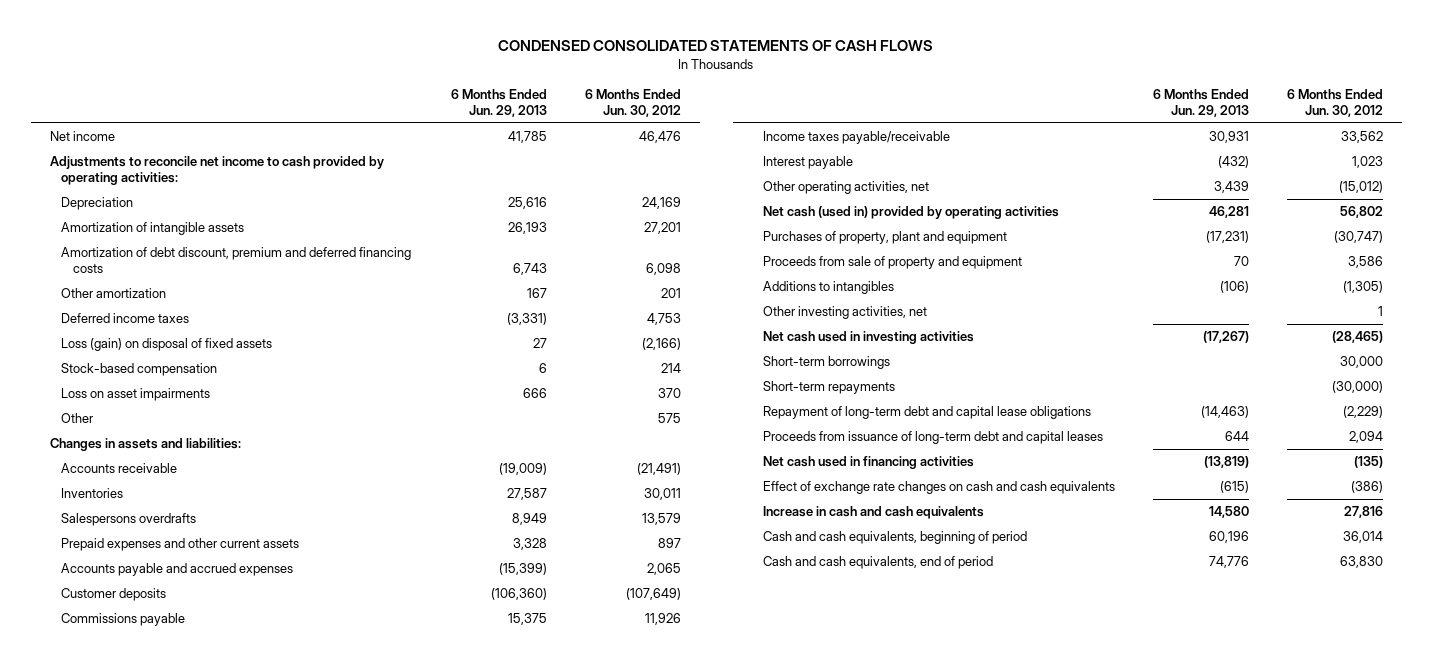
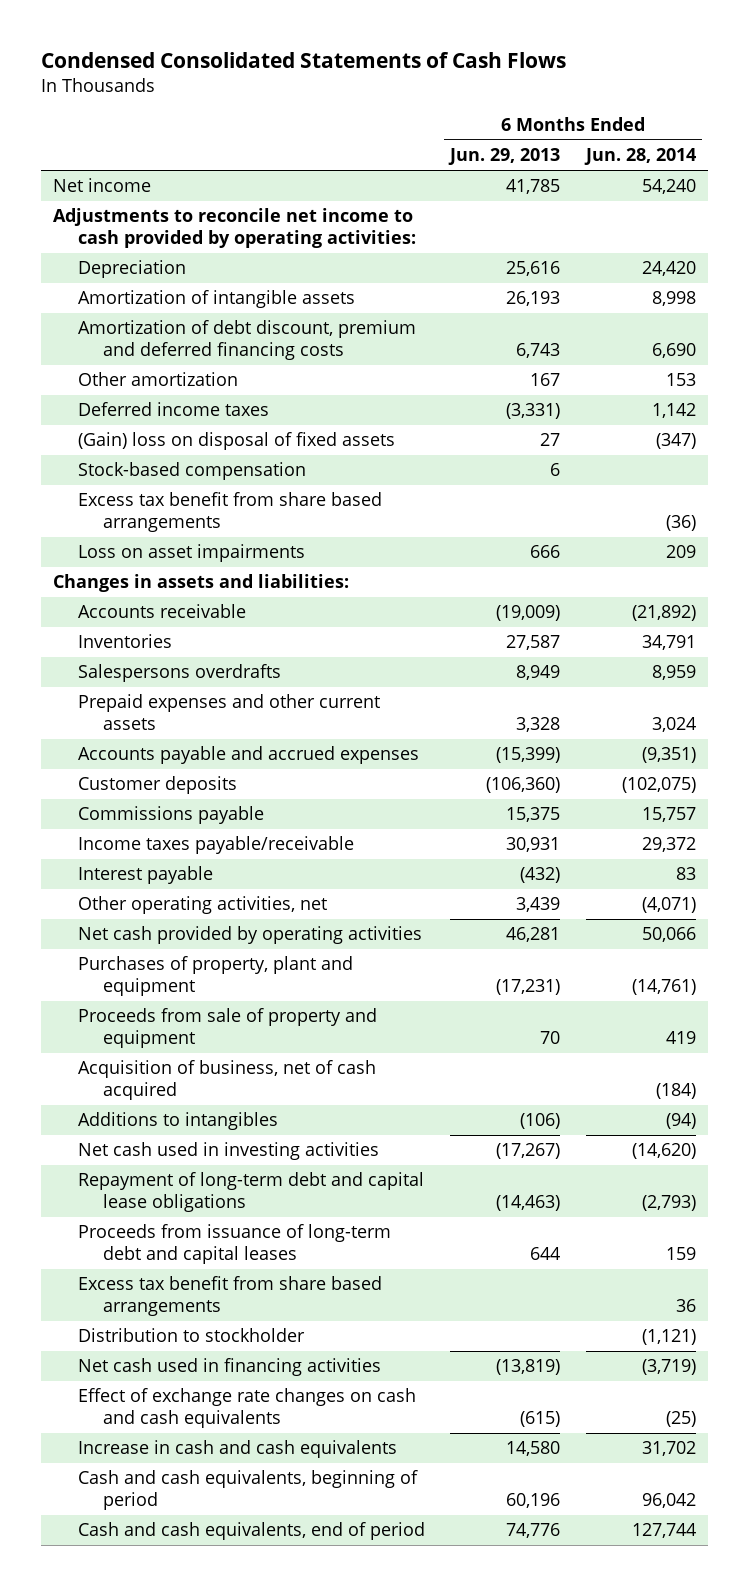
[498,39,934,51] CONDENSED CONSOLIDATED STATEMENTS OF CASH FLOWS -> [40,51,566,68] Condensed Consolidated Statements of Cash Flows
[584,89,681,117] 6 Months Ended Jun. 30, 2012 -> none
none -> [583,148,696,166] Jun. 28, 2014
[61,338,273,352] Loss (gain) on disposal of fixed assets -> [78,432,396,451] (Gain) loss on disposal of fixed assets
none -> [78,492,383,532] Excess tax benefit from share based arrangements
[61,413,94,424] Other -> none
[763,206,1060,220] Net cash (used in) provided by operating activities -> [78,926,423,945] Net cash provided by operating activities
none -> [78,1060,377,1100] Acquisition of business, net of cash acquired
[763,306,928,320] Other investing activities, net -> none
[763,356,891,370] Short-term borrowings -> none
[763,381,896,395] Short-term repayments -> none
none -> [78,1276,383,1316] Excess tax benefit from share based arrangements
none -> [78,1328,306,1343] Distribution to stockholder

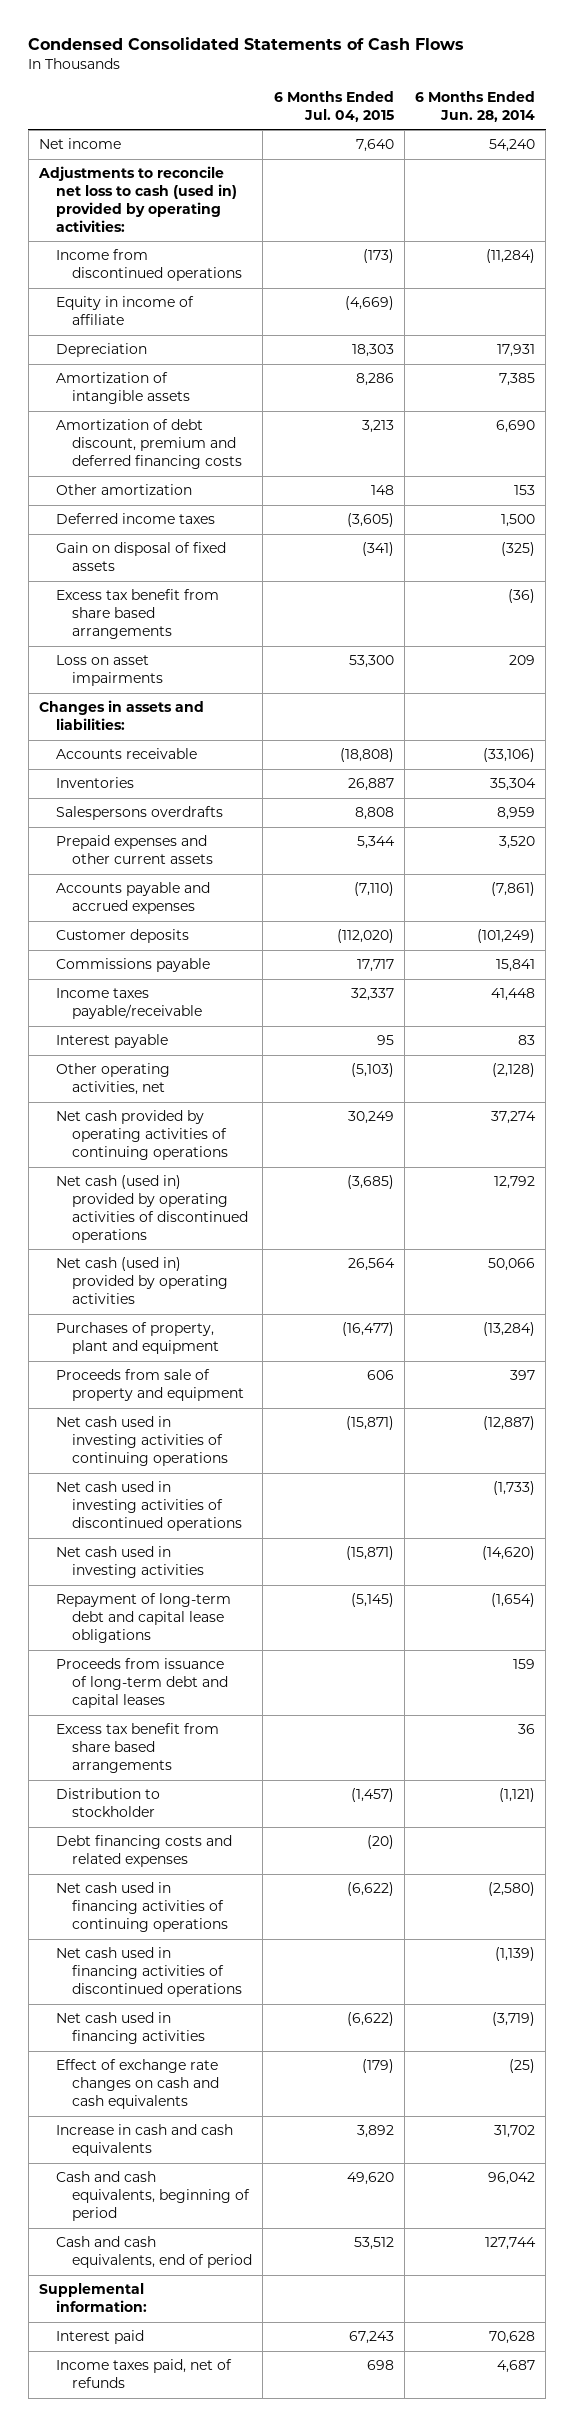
[448,148,561,166] Jun. 29, 2013 -> none
none -> [273,90,394,122] 6 Months Ended Jul. 04, 2015
[53,208,417,248] Adjustments to reconcile net income to cash provided by operating activities: -> [37,166,237,233] Adjustments to reconcile net loss to cash (used in) provided by operating activities:
none -> [55,249,243,282] Income from discontinued operations
none -> [55,296,194,326] Equity in income of affiliate
[641,261,696,277] 24,420 -> [497,344,536,358] 17,931
[651,291,696,307] 8,998 -> [499,373,536,387] 7,385
[78,462,307,481] Stock-based compensation -> none
[651,403,696,419] 1,142 -> [501,514,536,528] 1,500
[78,432,396,451] (Gain) loss on disposal of fixed assets -> [55,542,226,572] Gain on disposal of fixed assets
[655,433,696,450] (347) -> [501,542,536,557] (325)
[631,605,696,622] (21,892) -> [483,748,536,763] (33,106)
[641,635,696,651] 34,791 -> [490,778,537,792] 35,304
[651,716,696,732] 3,024 -> [499,836,536,850] 3,520
[641,747,696,764] (9,351) -> [491,882,536,897] (7,861)
[621,777,696,794] (102,075) -> [477,929,536,944] (101,249)
[641,807,696,823] 15,757 -> [496,959,536,973] 15,841
[641,837,696,853] 29,372 -> [491,988,536,1002] 41,448
[78,1060,377,1100] Acquisition of business, net of cash acquired -> none
[78,1112,279,1131] Additions to intangibles -> none
[641,897,696,914] (4,071) -> [492,1063,536,1078] (2,128)
[78,926,423,945] Net cash provided by operating activities -> [55,1110,229,1161] Net cash provided by operating activities of continuing operations
[641,927,696,943] 50,066 -> [491,1111,537,1125] 37,274
none -> [55,1175,249,1244] Net cash (used in) provided by operating activities of discontinued operations
none -> [55,1257,229,1305] Net cash (used in) provided by operating activities
[631,978,696,995] (14,761) -> [483,1322,536,1337] (13,284)
[665,1030,696,1044] 419 -> [510,1370,536,1381] 397
none -> [55,1416,229,1467] Net cash used in investing activities of continuing operations
none -> [55,1481,243,1532] Net cash used in investing activities of discontinued operations
[641,1194,696,1211] (2,793) -> [491,1593,536,1608] (1,654)
none -> [55,1835,232,1868] Debt financing costs and related expenses
none -> [55,1882,229,1933] Net cash used in financing activities of continuing operations
none -> [55,1947,243,1998] Net cash used in financing activities of discontinued operations
none -> [38,2283,147,2313] Supplemental information:
none -> [55,2330,144,2345] Interest paid
none -> [55,2359,232,2389] Income taxes paid, net of refunds

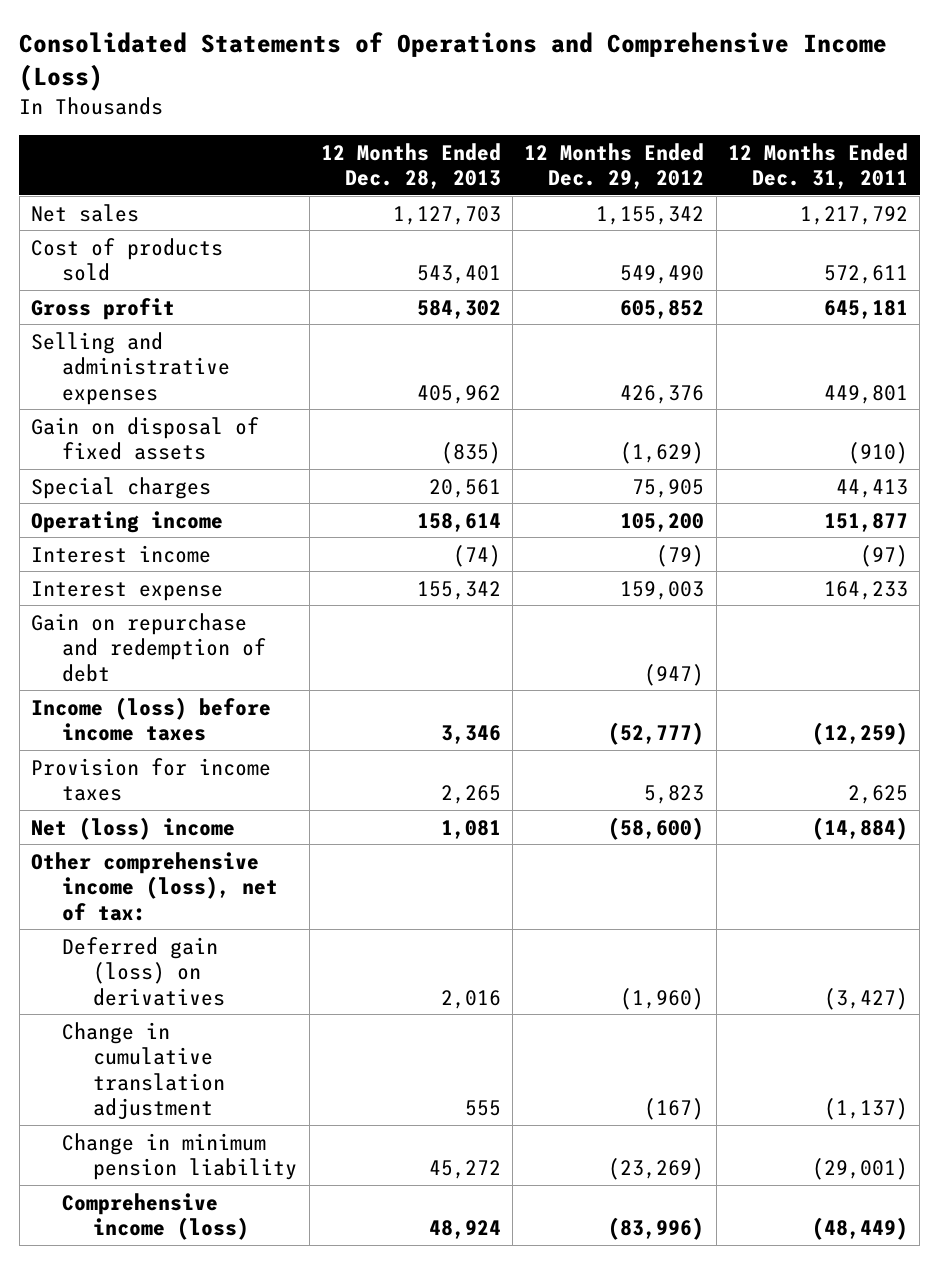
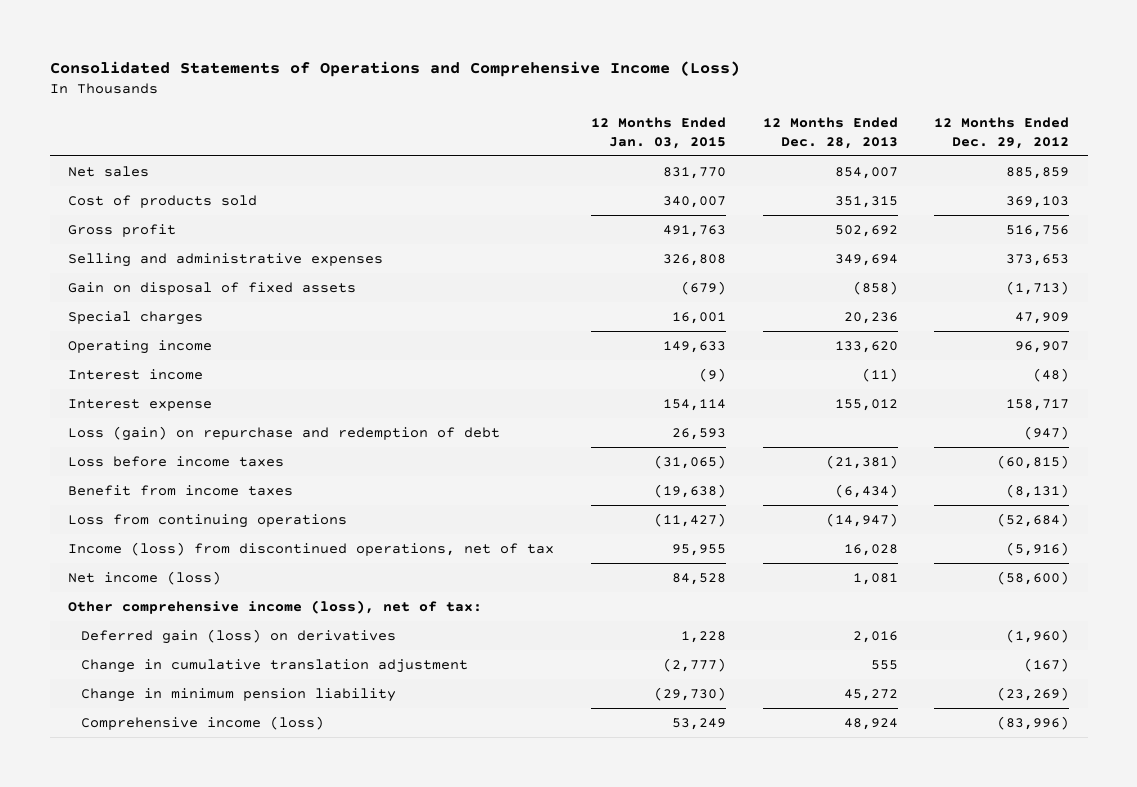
[727,142,908,190] 12 Months Ended Dec. 31, 2011 -> none
none -> [590,116,726,149] 12 Months Ended Jan. 03, 2015
[392,205,501,225] 1,127,703 -> [834,166,898,179] 854,007
[596,205,705,225] 1,155,342 -> [1006,166,1070,179] 885,859
[416,265,501,285] 543,401 -> [834,195,898,208] 351,315
[620,265,705,285] 549,490 -> [1006,195,1070,208] 369,103
[416,299,501,319] 584,302 -> [834,224,898,237] 502,692
[620,299,705,319] 605,852 -> [1006,224,1070,237] 516,756
[416,384,501,404] 405,962 -> [834,253,898,266] 349,694
[620,384,705,404] 426,376 -> [1006,253,1070,266] 373,653
[440,442,501,465] (835) -> [852,280,898,295] (858)
[620,442,705,465] (1,629) -> [1006,280,1070,295] (1,713)
[428,478,501,498] 20,561 -> [843,311,898,324] 20,236
[632,478,705,498] 75,905 -> [1015,311,1070,324] 47,909
[416,512,501,532] 158,614 -> [834,340,898,353] 133,620
[620,512,705,532] 105,200 -> [1015,340,1070,353] 96,907
[452,544,501,567] (74) -> [861,367,898,382] (11)
[656,544,705,567] (79) -> [1033,367,1070,382] (48)
[416,580,501,600] 155,342 -> [834,398,898,411] 155,012
[620,580,705,600] 159,003 -> [1006,398,1070,411] 158,717
[30,612,267,682] Gain on repurchase and redemption of debt -> [68,425,501,441] Loss (gain) on repurchase and redemption of debt
[30,696,271,742] Income (loss) before income taxes -> [68,455,285,467] Loss before income taxes
[440,725,501,745] 3,346 -> [825,454,898,469] (21,381)
[608,722,705,746] (52,777) -> [997,454,1070,469] (60,815)
[30,757,271,802] Provision for income taxes -> [68,484,294,496] Benefit from income taxes
[440,785,501,805] 2,265 -> [834,483,898,498] (6,434)
[644,785,705,805] 5,823 -> [1006,483,1070,498] (8,131)
none -> [68,513,348,528] Loss from continuing operations
none -> [68,541,555,556] Income (loss) from discontinued operations, net of tax
[30,816,235,840] Net (loss) income -> [68,570,222,585] Net income (loss)

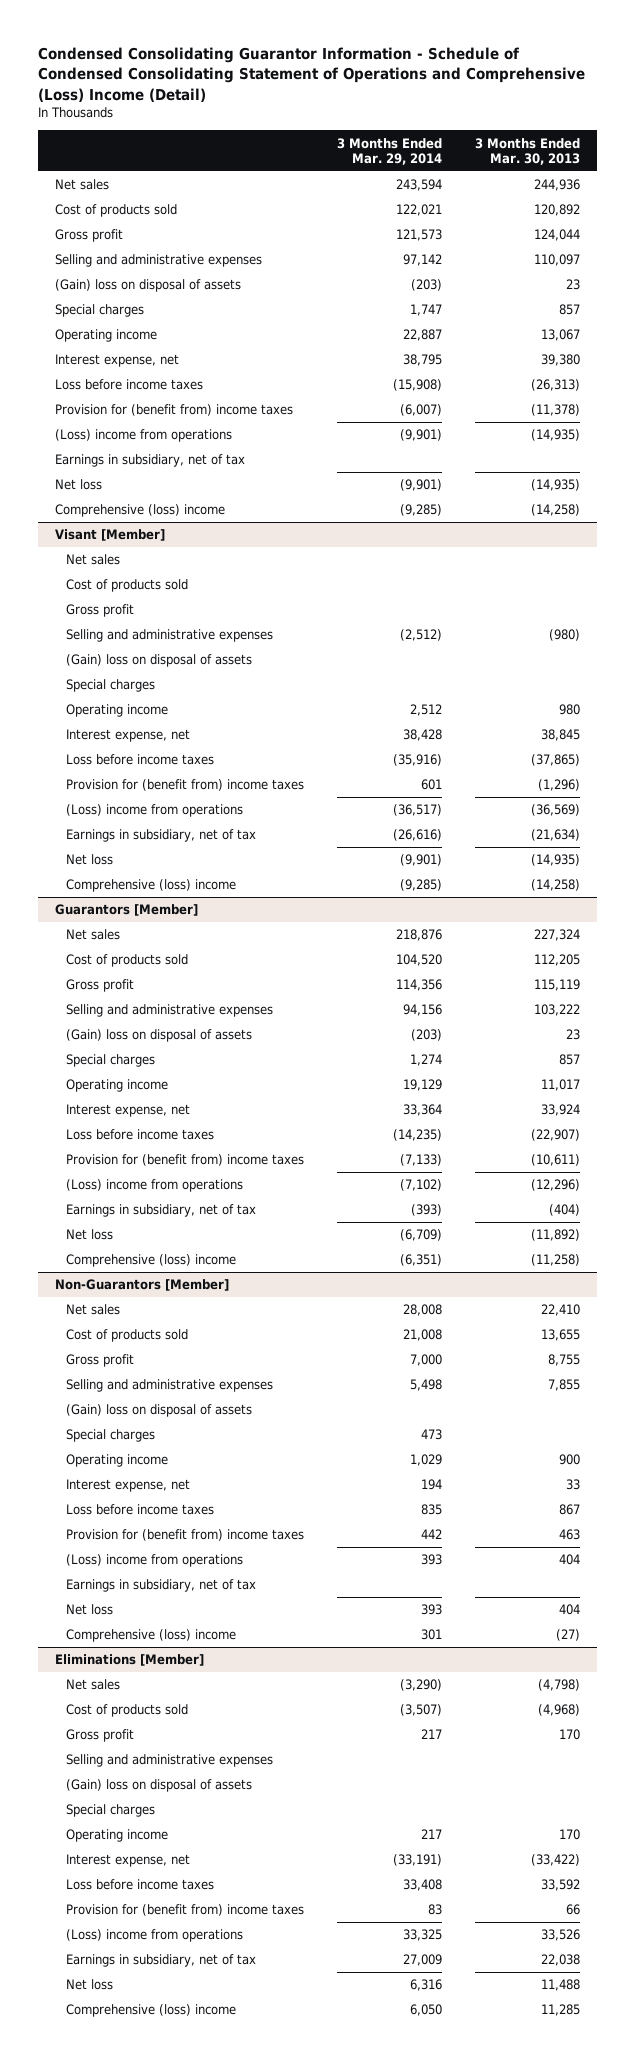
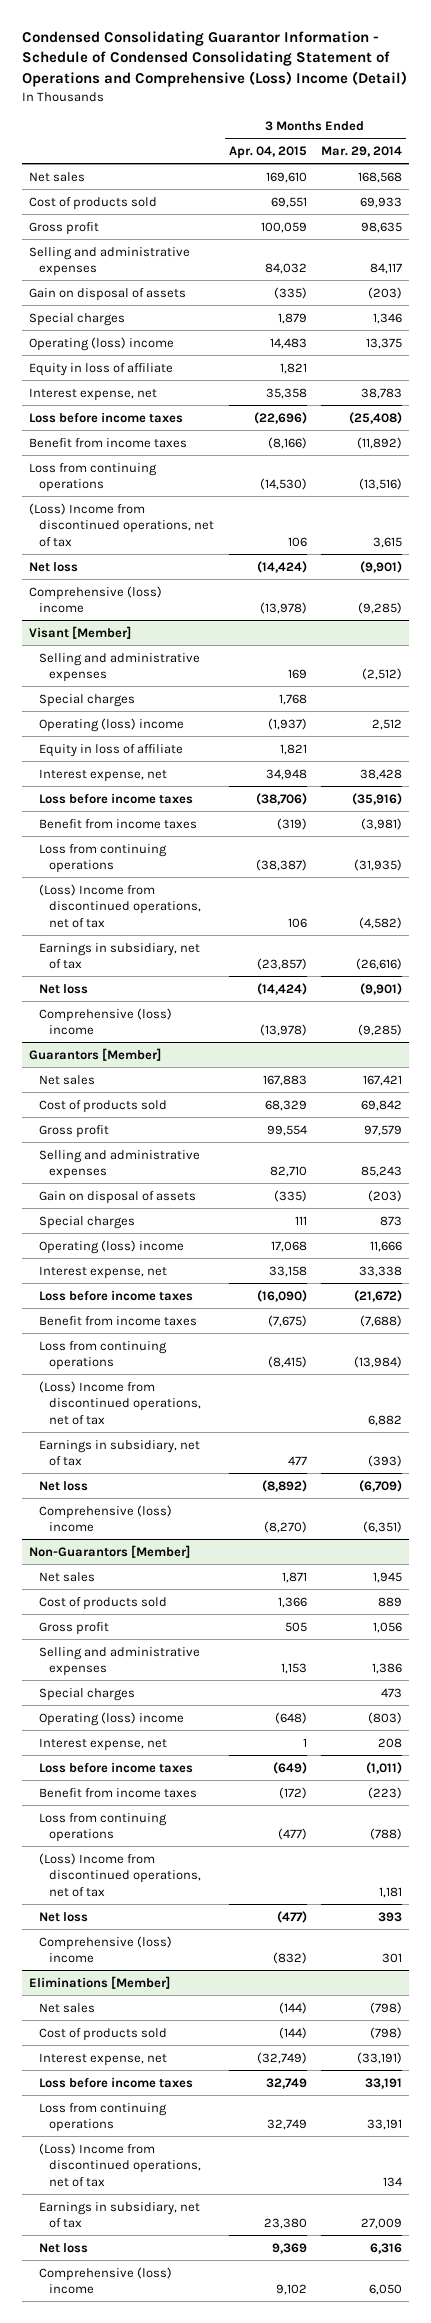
[474,137,580,166] 3 Months Ended Mar. 30, 2013 -> none
none -> [228,146,307,160] Apr. 04, 2015
[55,454,246,468] Earnings in subsidiary, net of tax -> none
[395,179,442,192] 243,594 -> [358,171,403,183] 168,568
[395,204,442,217] 122,021 -> [360,196,403,208] 69,933
[395,229,442,242] 121,573 -> [361,221,403,233] 98,635
[402,254,442,267] 97,142 -> [370,263,403,275] 84,117
[55,279,242,293] (Gain) loss on disposal of assets -> [28,287,186,301] Gain on disposal of assets
[409,304,442,317] 1,747 -> [373,312,403,324] 1,346
[55,329,158,343] Operating income -> [28,336,174,351] Operating (loss) income
[402,329,442,342] 22,887 -> [366,337,403,349] 13,375
none -> [28,362,173,376] Equity in loss of affiliate
[402,354,442,367] 38,795 -> [361,387,403,399] 38,783
[392,379,442,392] (15,908) -> [349,411,403,424] (25,408)
[55,404,294,417] Provision for (benefit from) income taxes -> [28,437,187,448] Benefit from income taxes
[399,404,442,417] (6,007) -> [357,436,403,449] (11,892)
[55,429,233,443] (Loss) income from operations -> [28,462,157,493] Loss from continuing operations
[399,429,442,442] (9,901) -> [359,478,403,491] (13,516)
none -> [28,502,215,547] (Loss) Income from discontinued operations, net of tax
[65,554,120,566] Net sales -> none
[65,579,188,593] Cost of products sold -> none
[65,604,134,618] Gross profit -> none
[65,654,252,668] (Gain) loss on disposal of assets -> none
[65,704,168,718] Operating income -> [39,717,185,732] Operating (loss) income
none -> [39,743,184,757] Equity in loss of affiliate
[65,779,304,792] Provision for (benefit from) income taxes -> [39,818,198,829] Benefit from income taxes
[420,779,442,791] 601 -> [361,817,403,830] (3,981)
[65,804,243,818] (Loss) income from operations -> [39,843,168,874] Loss from continuing operations
[392,804,442,817] (36,517) -> [354,859,403,872] (31,935)
none -> [39,883,202,928] (Loss) Income from discontinued operations, net of tax
[395,929,442,942] 218,876 -> [363,1074,403,1086] 167,421
[395,954,442,967] 104,520 -> [361,1099,403,1111] 69,842
[395,979,442,992] 114,356 -> [364,1124,403,1136] 97,579
[402,1004,442,1017] 94,156 -> [361,1166,403,1178] 85,243
[65,1029,252,1043] (Gain) loss on disposal of assets -> [39,1190,197,1204] Gain on disposal of assets
[409,1054,442,1067] 1,274 -> [380,1215,403,1226] 873
[65,1079,168,1093] Operating income -> [39,1239,185,1254] Operating (loss) income
[402,1079,442,1092] 19,129 -> [370,1240,403,1252] 11,666
[402,1104,442,1117] 33,364 -> [359,1265,403,1277] 33,338
[392,1129,442,1142] (14,235) -> [354,1289,403,1302] (21,672)
[65,1154,304,1167] Provision for (benefit from) income taxes -> [39,1315,198,1326] Benefit from income taxes
[399,1154,442,1167] (7,133) -> [360,1314,403,1327] (7,688)
[65,1179,243,1193] (Loss) income from operations -> [39,1340,168,1371] Loss from continuing operations
[399,1179,442,1192] (7,102) -> [354,1356,403,1369] (13,984)
none -> [39,1380,202,1425] (Loss) Income from discontinued operations, net of tax
[65,1404,252,1418] (Gain) loss on disposal of assets -> none
[402,1304,442,1317] 28,008 -> [373,1571,403,1583] 1,945
[402,1329,442,1342] 21,008 -> [378,1596,403,1607] 889
[409,1354,442,1367] 7,000 -> [373,1621,403,1633] 1,056
[409,1379,442,1392] 5,498 -> [372,1663,403,1675] 1,386
[65,1579,256,1593] Earnings in subsidiary, net of tax -> none
[65,1454,168,1468] Operating income -> [39,1711,185,1726] Operating (loss) income
[409,1454,442,1467] 1,029 -> [368,1711,403,1724] (803)
[420,1479,442,1491] 194 -> [378,1737,403,1748] 208
[420,1504,442,1516] 835 -> [366,1761,403,1774] (1,011)
[65,1529,304,1542] Provision for (benefit from) income taxes -> [39,1787,198,1798] Benefit from income taxes
[420,1529,442,1540] 442 -> [368,1786,403,1799] (223)
[65,1554,243,1568] (Loss) income from operations -> [39,1812,168,1843] Loss from continuing operations
[420,1554,442,1566] 393 -> [370,1828,403,1841] (788)
none -> [39,1852,202,1897] (Loss) Income from discontinued operations, net of tax
[65,1729,134,1743] Gross profit -> none
[65,1754,273,1768] Selling and administrative expenses -> none
[65,1779,252,1793] (Gain) loss on disposal of assets -> none
[65,1804,155,1818] Special charges -> none
[65,1829,168,1843] Operating income -> none
[399,1679,442,1692] (3,290) -> [370,2001,403,2014] (798)
[399,1704,442,1717] (3,507) -> [370,2026,403,2039] (798)
[65,1904,304,1917] Provision for (benefit from) income taxes -> none
[402,1879,442,1892] 33,408 -> [365,2077,403,2089] 33,191
[65,1929,243,1943] (Loss) income from operations -> [39,2102,168,2133] Loss from continuing operations
[402,1929,442,1942] 33,325 -> [367,2119,403,2131] 33,191
none -> [39,2142,202,2187] (Loss) Income from discontinued operations, net of tax

